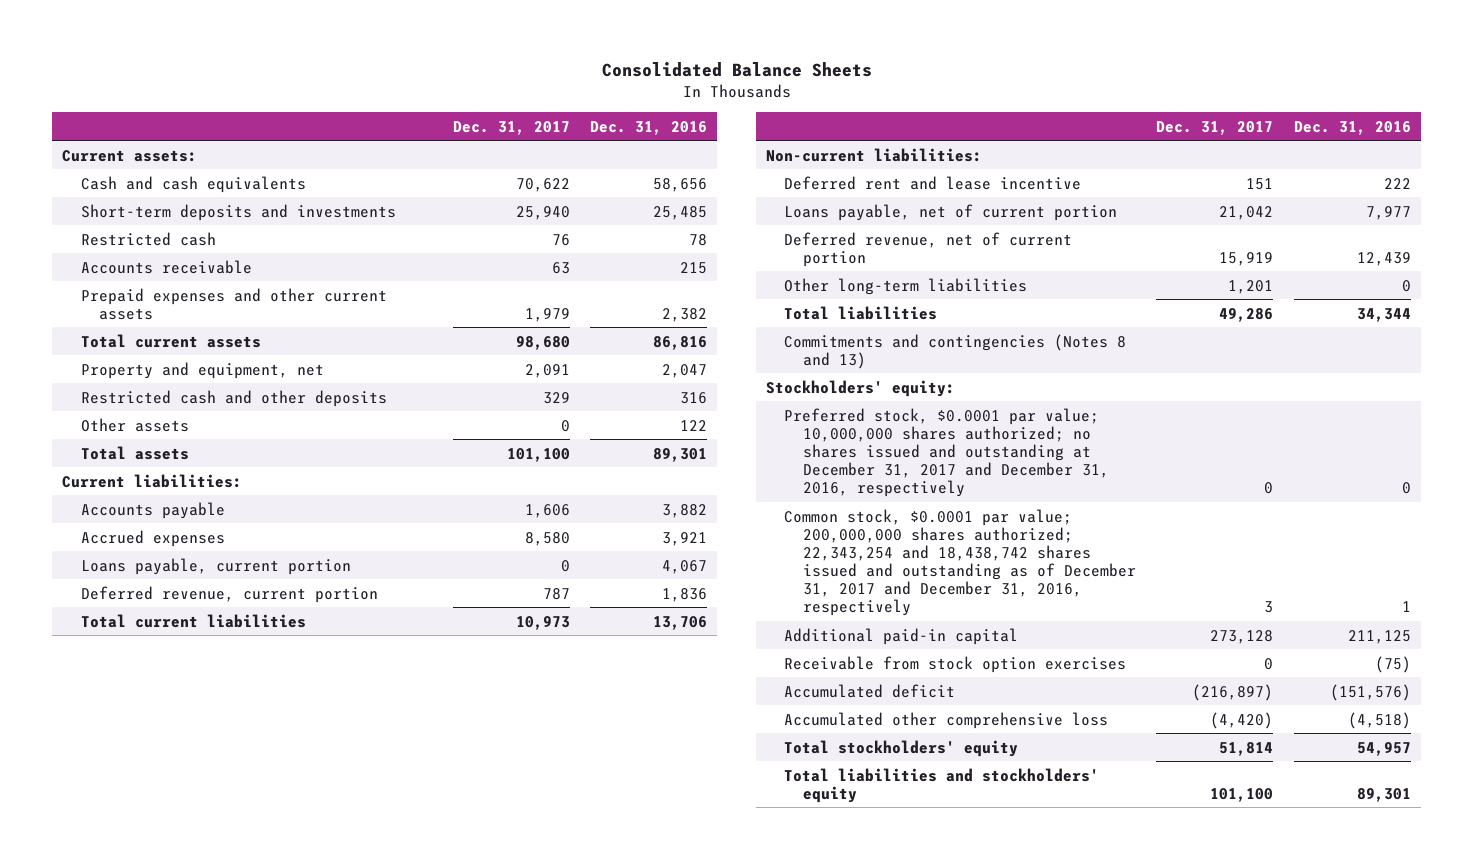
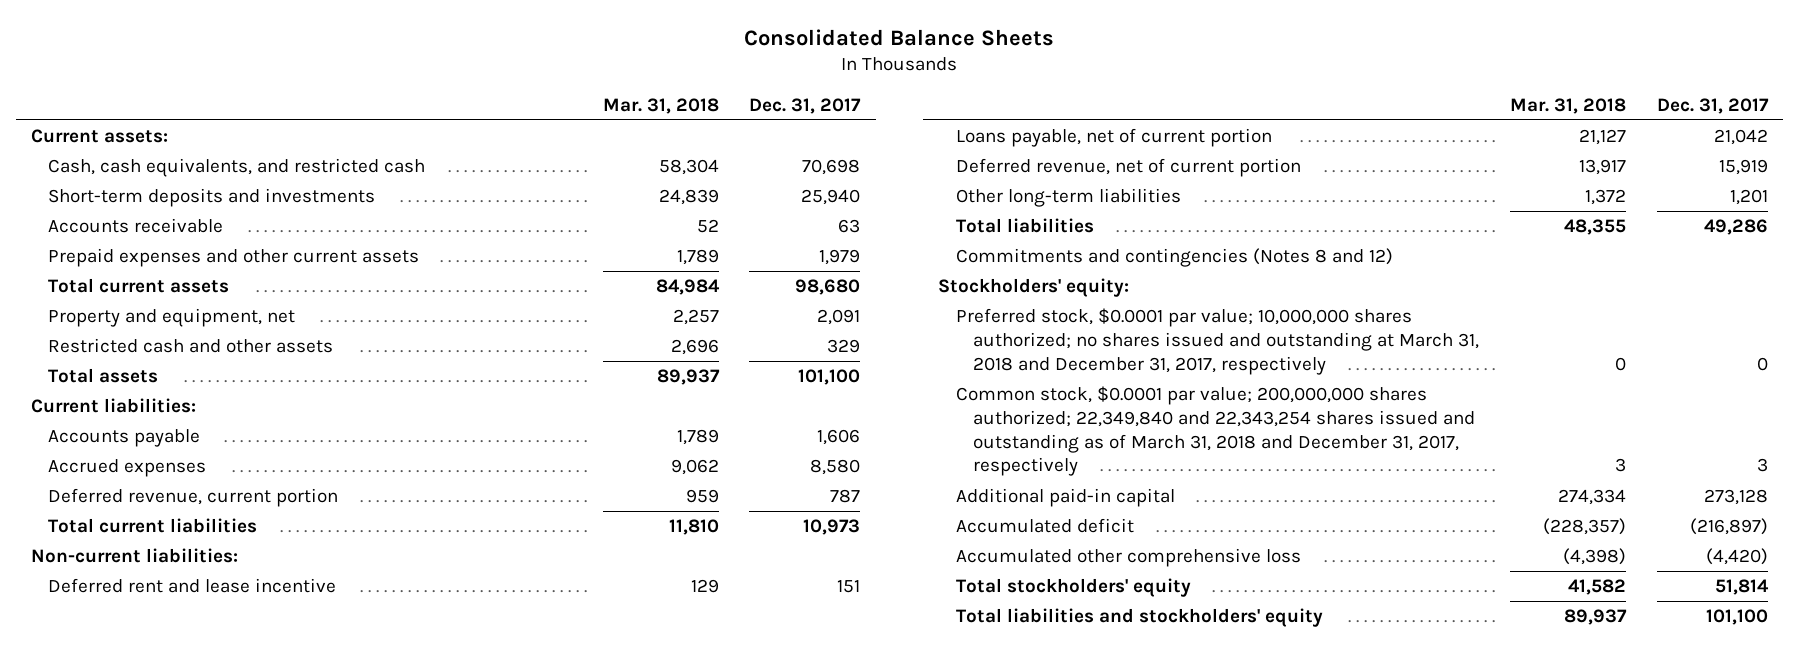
[590,120,708,135] Dec. 31, 2016 -> none
none -> [602,97,719,114] Mar. 31, 2018
[80,175,306,193] Cash and cash equivalents -> [48,158,426,178] Cash, cash equivalents, and restricted cash
[515,177,570,192] 70,622 -> [802,159,861,176] 70,698
[80,231,216,246] Restricted cash -> none
[80,417,189,432] Other assets -> none
[80,389,387,407] Restricted cash and other deposits -> [48,338,334,354] Restricted cash and other assets
[80,557,351,575] Loans payable, current portion -> none
[784,333,1127,369] Commitments and contingencies (Notes 8 and 13) -> [955,248,1393,268] Commitments and contingencies (Notes 8 and 12)
[784,407,1109,498] Preferred stock, $0.0001 par value; 10,000,000 shares authorized; no shares issued and outstanding at December 31, 2017 and December 31, 2016, respectively -> [955,308,1480,375] Preferred stock, $0.0001 par value; 10,000,000 shares authorized; no shares issued and outstanding at March 31, 2018 and December 31, 2017, respectively
[784,508,1136,617] Common stock, $0.0001 par value; 200,000,000 shares authorized; 22,343,254 and 18,438,742 shares issued and outstanding as of December 31, 2017 and December 31, 2016, respectively -> [955,386,1476,477] Common stock, $0.0001 par value; 200,000,000 shares authorized; 22,349,840 and 22,343,254 shares issued and outstanding as of March 31, 2018 and December 31, 2017, respectively
[784,655,1127,673] Receivable from stock option exercises -> none

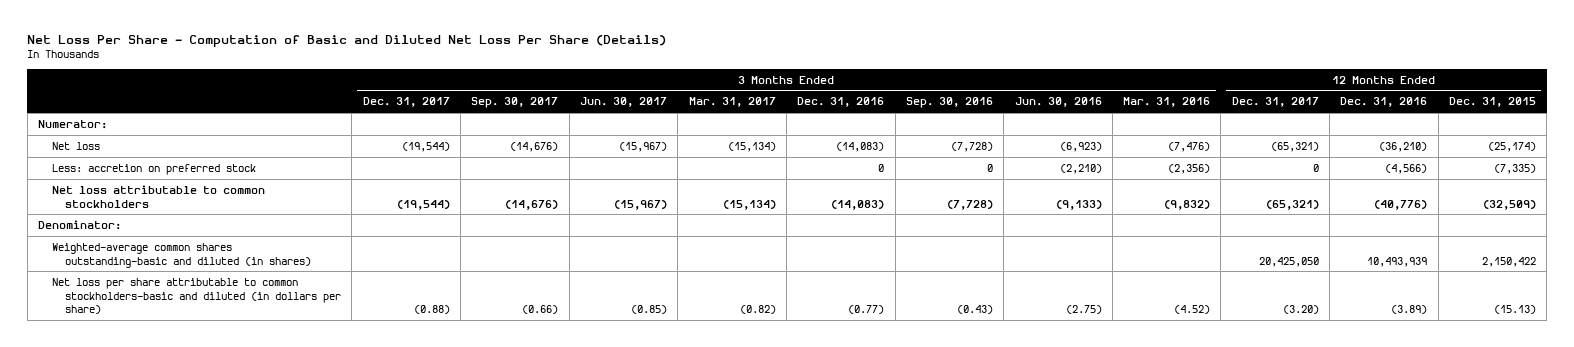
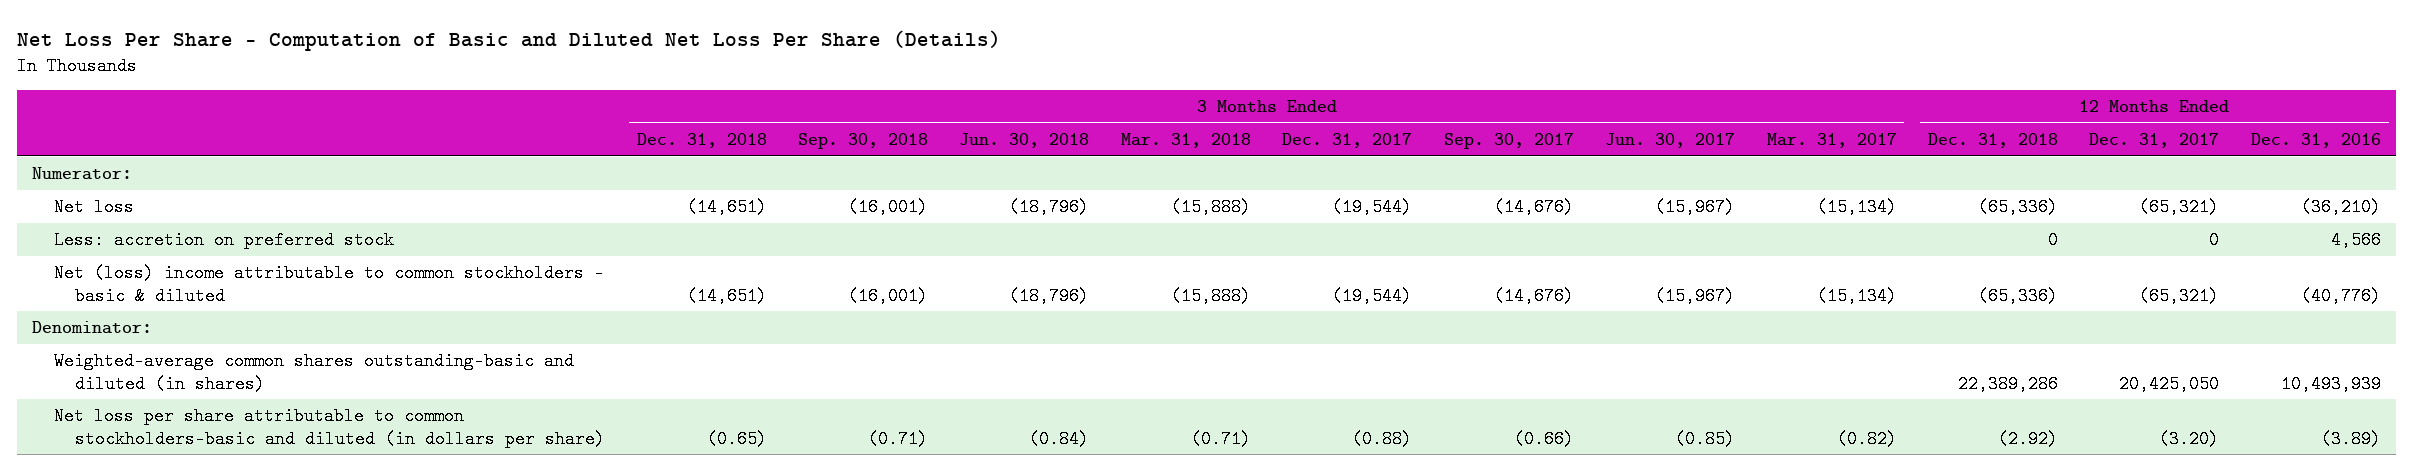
[797,97,885,108] Dec. 31, 2016 -> none
[905,97,993,109] Sep. 30, 2016 -> none
[1014,97,1102,108] Jun. 30, 2016 -> none
[1123,97,1211,108] Mar. 31, 2016 -> none
[1449,97,1537,108] Dec. 31, 2015 -> none
none -> [636,133,767,149] Dec. 31, 2018
none -> [797,133,928,150] Sep. 30, 2018
none -> [959,133,1090,149] Jun. 30, 2018
none -> [1120,133,1251,149] Mar. 31, 2018
none -> [1927,133,2058,149] Dec. 31, 2018
[1385,163,1428,174] (4,566) -> [2330,231,2381,250] 4,566
[51,184,265,208] Net loss attributable to common stockholders -> [53,264,604,305] Net (loss) income attributable to common stockholders - basic & diluted

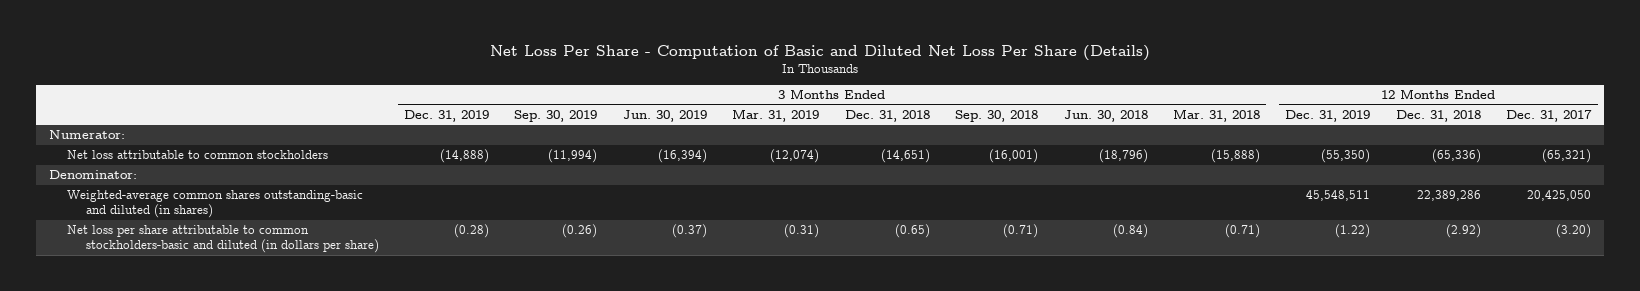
[1282,133,1413,149] Dec. 31, 2017 -> none
[1443,133,1574,150] Sep. 30, 2017 -> none
[1605,133,1736,149] Jun. 30, 2017 -> none
[1766,133,1897,149] Mar. 31, 2017 -> none
[2250,133,2381,149] Dec. 31, 2016 -> none
none -> [403,109,489,122] Dec. 31, 2019
none -> [514,109,598,122] Sep. 30, 2019
none -> [622,109,707,122] Jun. 30, 2019
none -> [732,108,820,122] Mar. 31, 2019
none -> [1285,109,1371,122] Dec. 31, 2019
[53,198,134,217] Net loss -> none
[53,231,394,250] Less: accretion on preferred stock -> none
[53,264,604,305] Net (loss) income attributable to common stockholders - basic & diluted -> [67,150,329,160] Net loss attributable to common stockholders

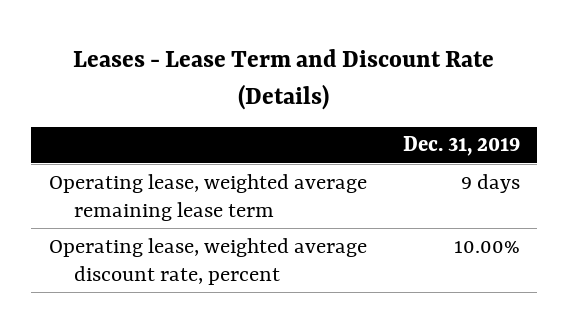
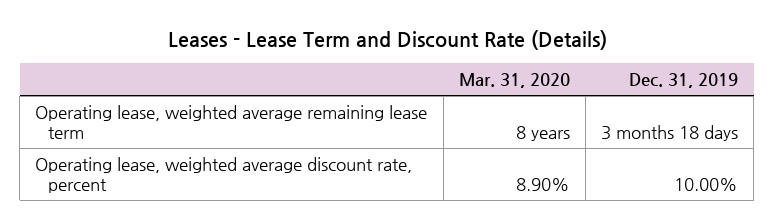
none -> [458,73,570,89] Mar. 31, 2020
[460,173,520,193] 9 days -> [601,125,739,142] 3 months 18 days

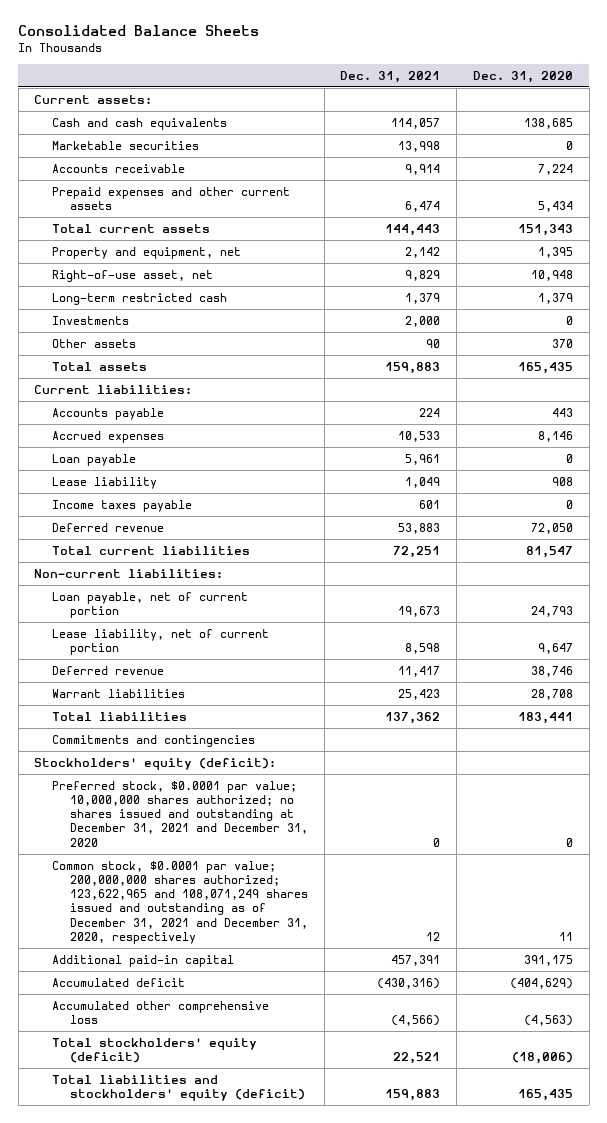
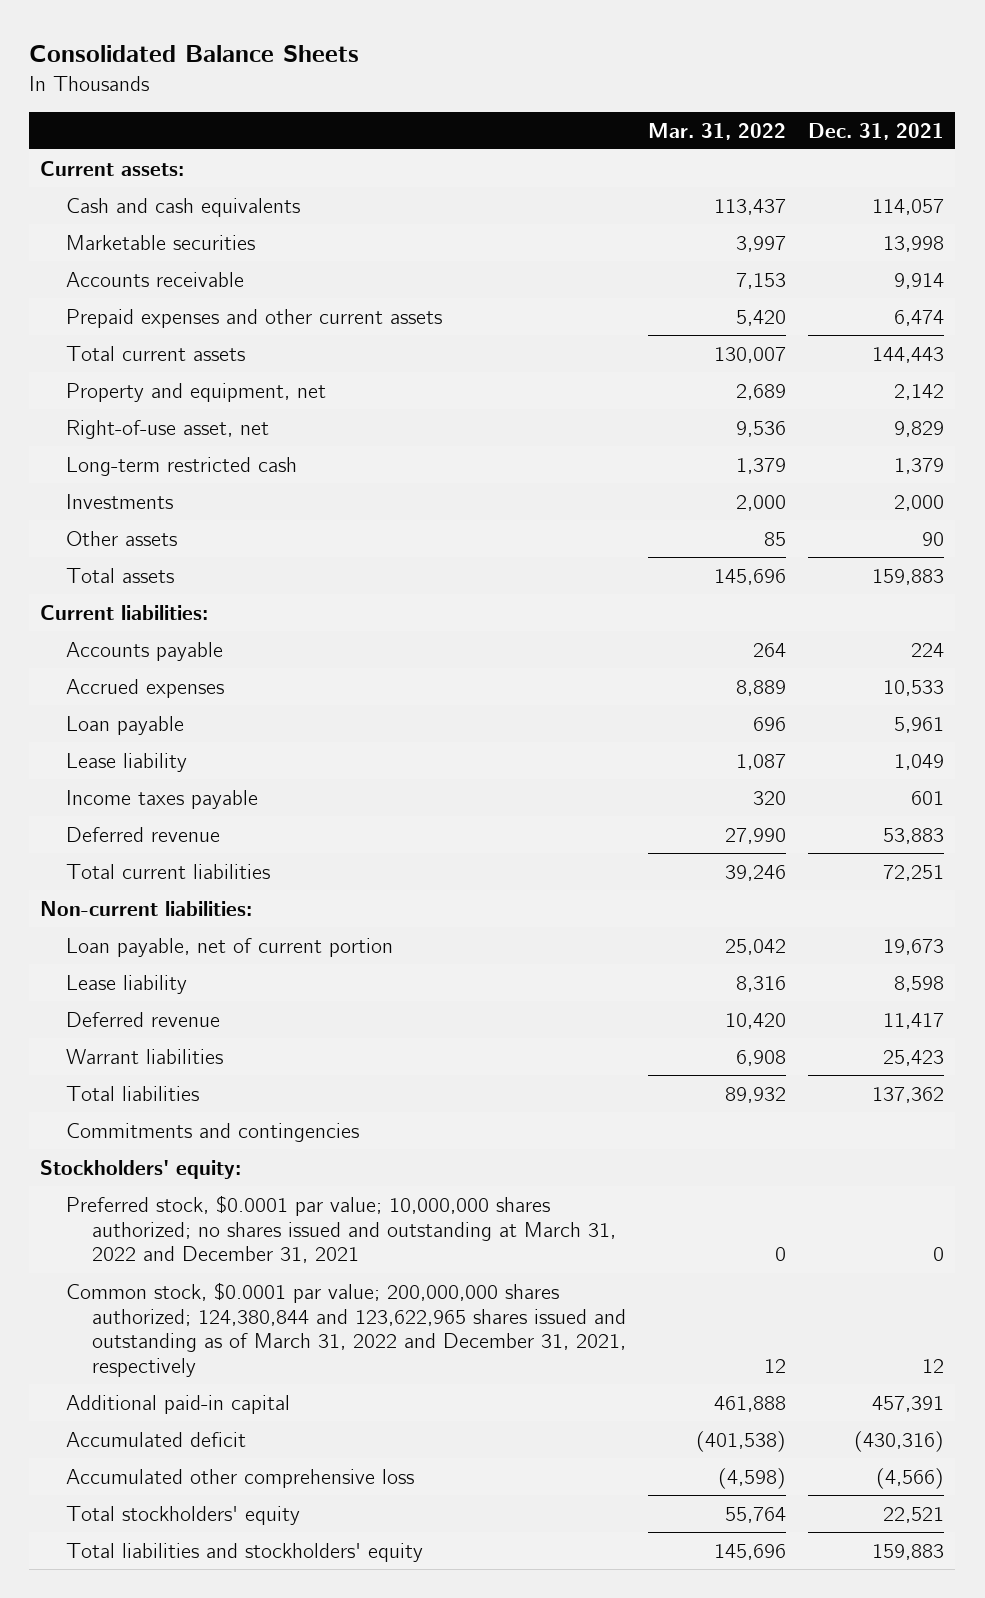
[472,70,573,83] Dec. 31, 2020 -> none
none -> [648,122,787,140] Mar. 31, 2022
[52,628,270,656] Lease liability, net of current portion -> [66,974,188,994] Lease liability
[34,757,277,770] Stockholders' equity (deficit): -> [40,1159,242,1179] Stockholders' equity:
[52,780,309,847] Preferred stock, $0.0001 par value; 10,000,000 shares authorized; no shares issued and outstanding at December 31, 2021 and December 31, 2020 -> [66,1194,617,1264] Preferred stock, $0.0001 par value; 10,000,000 shares authorized; no shares issued and outstanding at March 31, 2022 and December 31, 2021
[52,860,309,944] Common stock, $0.0001 par value; 200,000,000 shares authorized; 123,622,965 and 108,071,249 shares issued and outstanding as of December 31, 2021 and December 31, 2020, respectively -> [66,1281,627,1378] Common stock, $0.0001 par value; 200,000,000 shares authorized; 124,380,844 and 123,622,965 shares issued and outstanding as of March 31, 2022 and December 31, 2021, respectively
[52,1037,258,1064] Total stockholders' equity (deficit) -> [66,1505,301,1525] Total stockholders' equity
[52,1074,306,1102] Total liabilities and stockholders' equity (deficit) -> [66,1542,424,1562] Total liabilities and stockholders' equity

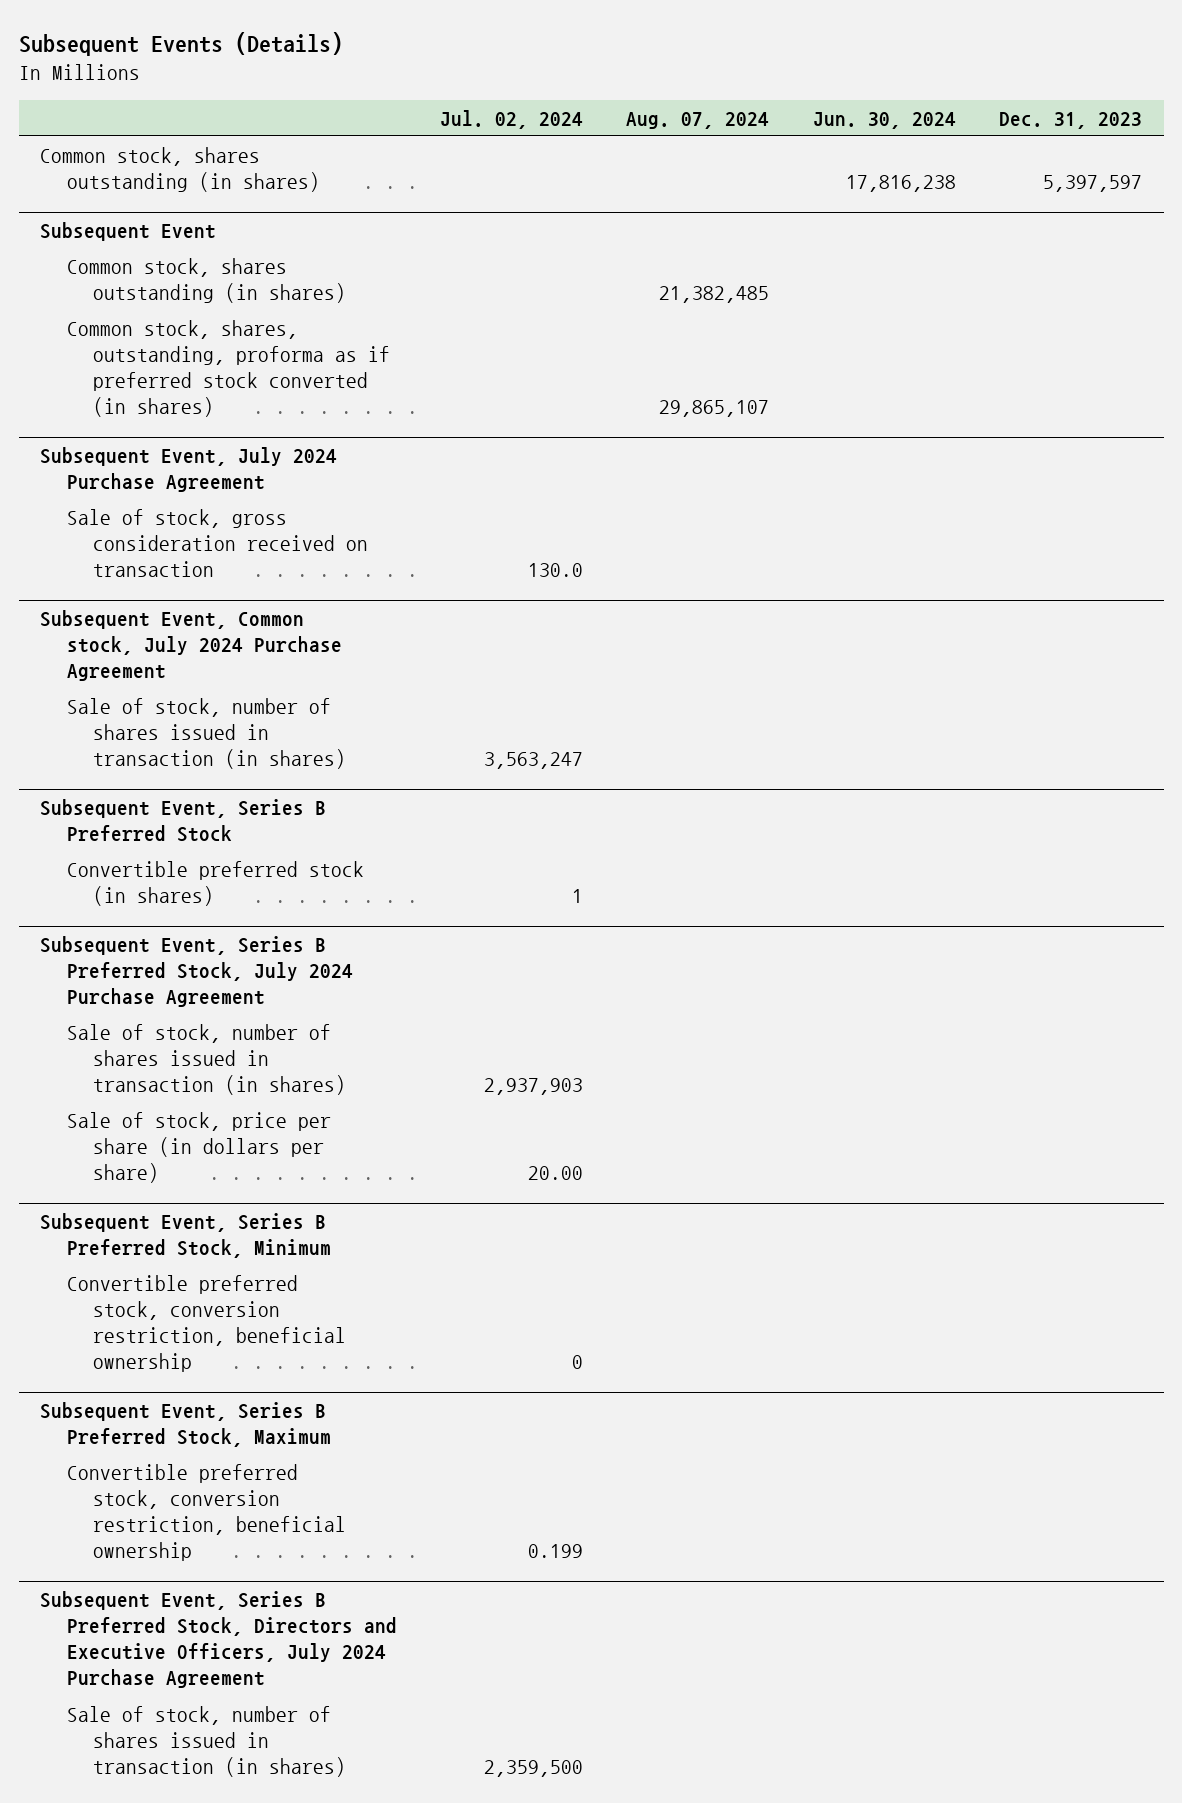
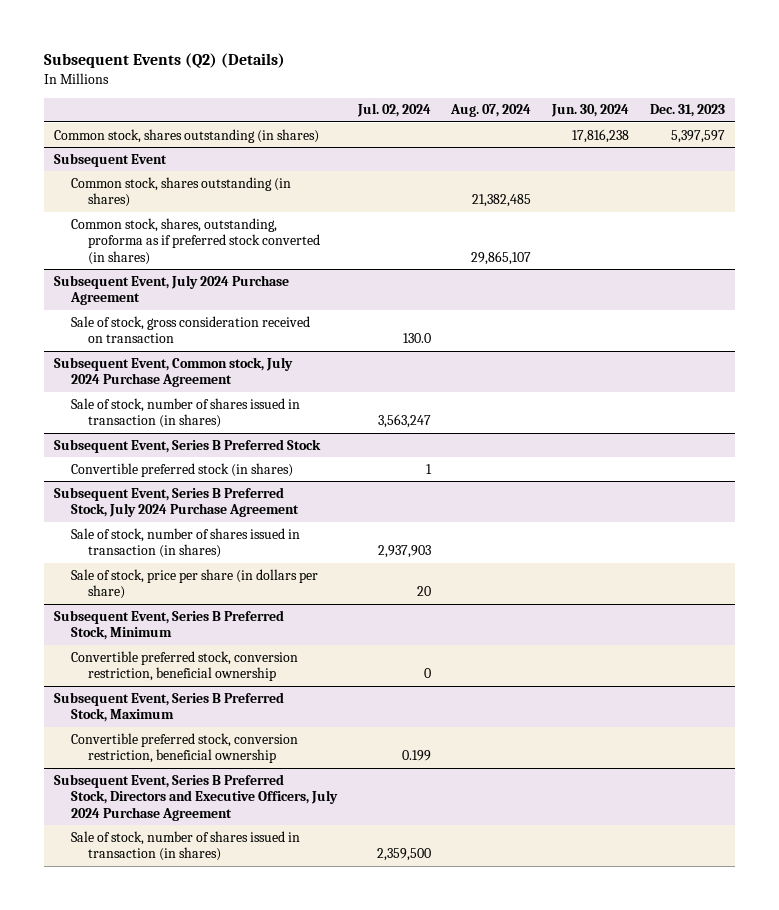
[18,32,343,57] Subsequent Events (Details) -> [43,53,285,69] Subsequent Events (Q2) (Details)
[528,1165,584,1180] 20.00 -> [416,586,431,597] 20

